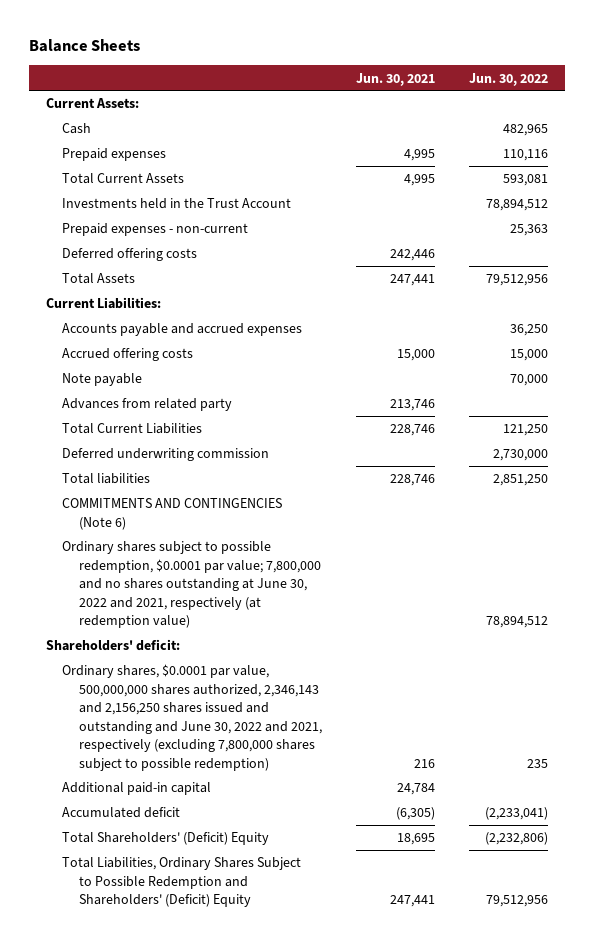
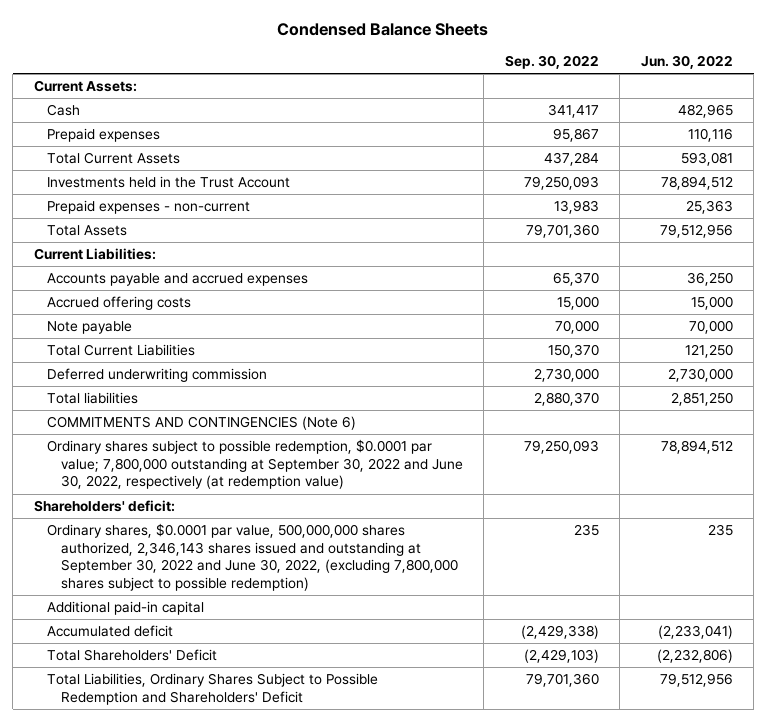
[29,39,141,53] Balance Sheets -> [277,22,489,36] Condensed Balance Sheets
[355,72,435,86] Jun. 30, 2021 -> none
none -> [504,55,599,70] Sep. 30, 2022
[62,248,198,262] Deferred offering costs -> none
[62,398,233,412] Advances from related party -> none
[62,541,321,629] Ordinary shares subject to possible redemption, $0.0001 par value; 7,800,000 and no shares outstanding at June 30, 2022 and 2021, respectively (at redemption value) -> [47,439,463,490] Ordinary shares subject to possible redemption, $0.0001 par value; 7,800,000 outstanding at September 30, 2022 and June 30, 2022, respectively (at redemption value)
[62,664,322,771] Ordinary shares, $0.0001 par value, 500,000,000 shares authorized, 2,346,143 and 2,156,250 shares issued and outstanding and June 30, 2022 and 2021, respectively (excluding 7,800,000 shares subject to possible redemption) -> [47,523,458,592] Ordinary shares, $0.0001 par value, 500,000,000 shares authorized, 2,346,143 shares issued and outstanding at September 30, 2022 and June 30, 2022, (excluding 7,800,000 shares subject to possible redemption)
[62,832,270,846] Total Shareholders' (Deficit) Equity -> [47,649,218,662] Total Shareholders' Deficit
[62,857,302,908] Total Liabilities, Ordinary Shares Subject to Possible Redemption and Shareholders' (Deficit) Equity -> [47,673,379,705] Total Liabilities, Ordinary Shares Subject to Possible Redemption and Shareholders' Deficit

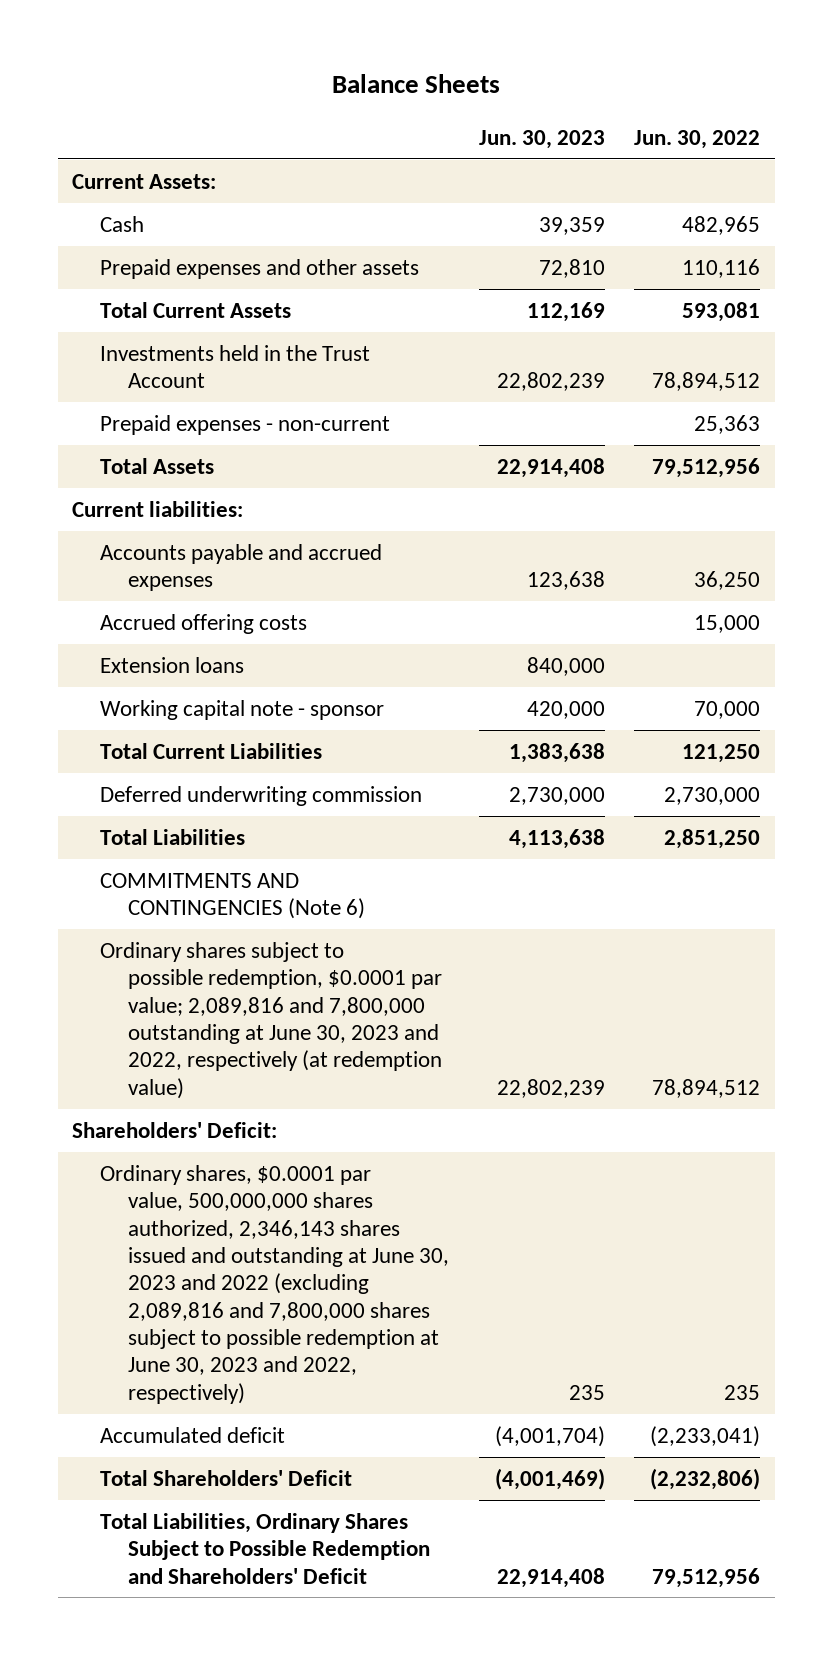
[277,22,489,36] Condensed Balance Sheets -> [332,74,501,94] Balance Sheets
[504,55,599,70] Sep. 30, 2022 -> none
none -> [478,129,605,149] Jun. 30, 2023
[47,128,161,143] Prepaid expenses -> [100,258,420,279] Prepaid expenses and other assets
[33,248,156,261] Current Liabilities: -> [72,500,244,517] Current liabilities:
[47,321,133,335] Note payable -> none
none -> [100,656,245,673] Extension loans
none -> [100,699,385,720] Working capital note - sponsor
[47,392,139,405] Total liabilities -> [100,828,246,845] Total Liabilities
[47,601,205,616] Additional paid-in capital -> none
[47,439,463,490] Ordinary shares subject to possible redemption, $0.0001 par value; 7,800,000 outstanding at September 30, 2022 and June 30, 2022, respectively (at redemption value) -> [100,941,443,1099] Ordinary shares subject to possible redemption, $0.0001 par value; 2,089,816 and 7,800,000 outstanding at June 30, 2023 and 2022, respectively (at redemption value)
[33,500,175,513] Shareholders' deficit: -> [72,1121,278,1138] Shareholders' Deficit:
[47,523,458,592] Ordinary shares, $0.0001 par value, 500,000,000 shares authorized, 2,346,143 shares issued and outstanding at September 30, 2022 and June 30, 2022, (excluding 7,800,000 shares subject to possible redemption) -> [100,1164,450,1404] Ordinary shares, $0.0001 par value, 500,000,000 shares authorized, 2,346,143 shares issued and outstanding at June 30, 2023 and 2022 (excluding 2,089,816 and 7,800,000 shares subject to possible redemption at June 30, 2023 and 2022, respectively)

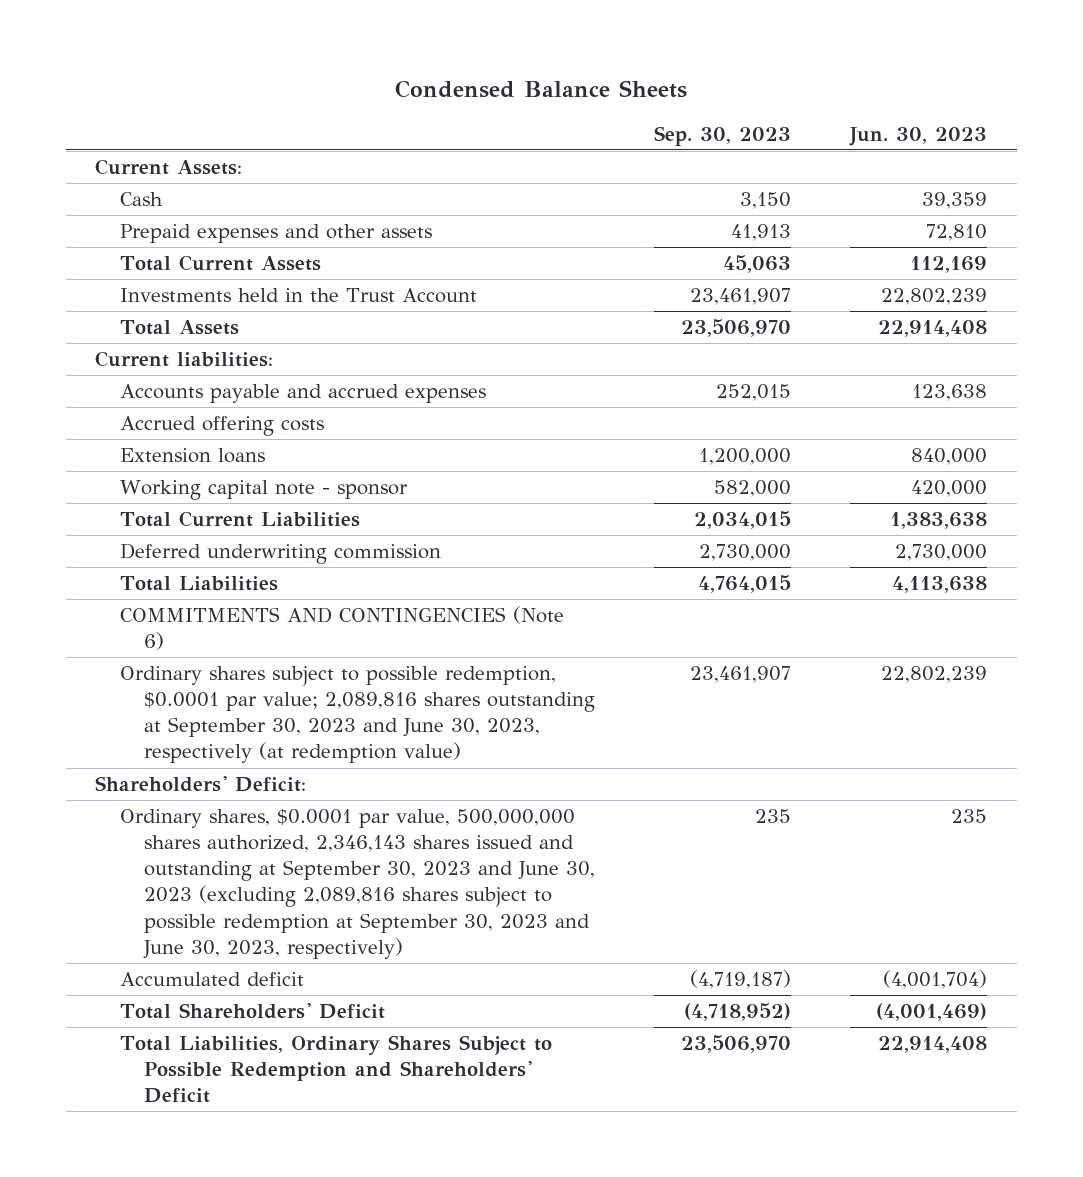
[332,74,501,94] Balance Sheets -> [395,80,688,99] Condensed Balance Sheets
[634,129,761,149] Jun. 30, 2022 -> none
none -> [654,125,792,146] Sep. 30, 2023
[100,414,391,435] Prepaid expenses - non-current -> none
[100,941,443,1099] Ordinary shares subject to possible redemption, $0.0001 par value; 2,089,816 and 7,800,000 outstanding at June 30, 2023 and 2022, respectively (at redemption value) -> [119,666,595,764] Ordinary shares subject to possible redemption, $0.0001 par value; 2,089,816 shares outstanding at September 30, 2023 and June 30, 2023, respectively (at redemption value)
[100,1164,450,1404] Ordinary shares, $0.0001 par value, 500,000,000 shares authorized, 2,346,143 shares issued and outstanding at June 30, 2023 and 2022 (excluding 2,089,816 and 7,800,000 shares subject to possible redemption at June 30, 2023 and 2022, respectively) -> [119,809,595,959] Ordinary shares, $0.0001 par value, 500,000,000 shares authorized, 2,346,143 shares issued and outstanding at September 30, 2023 and June 30, 2023 (excluding 2,089,816 shares subject to possible redemption at September 30, 2023 and June 30, 2023, respectively)

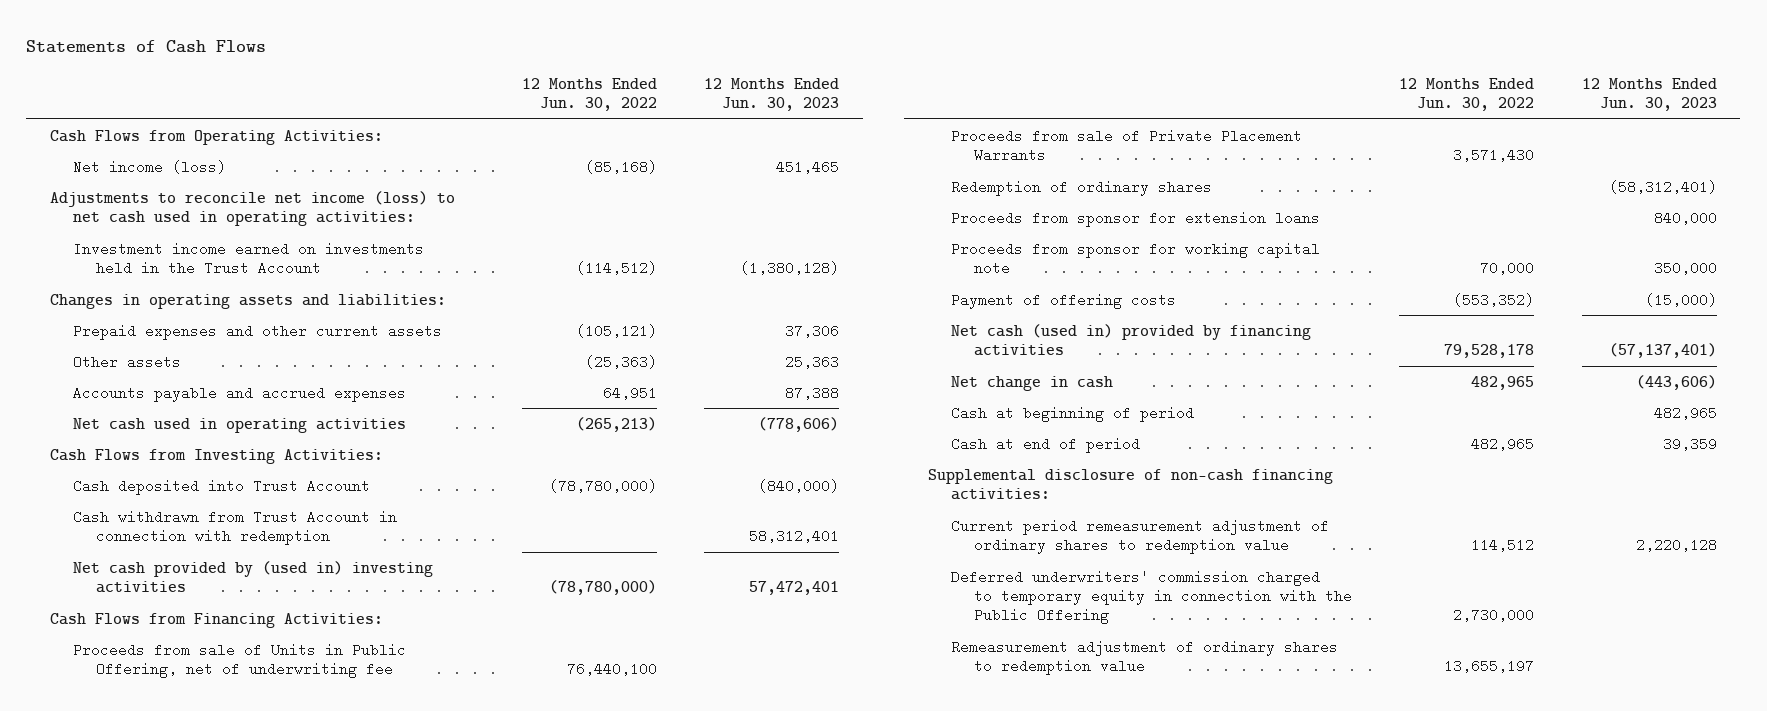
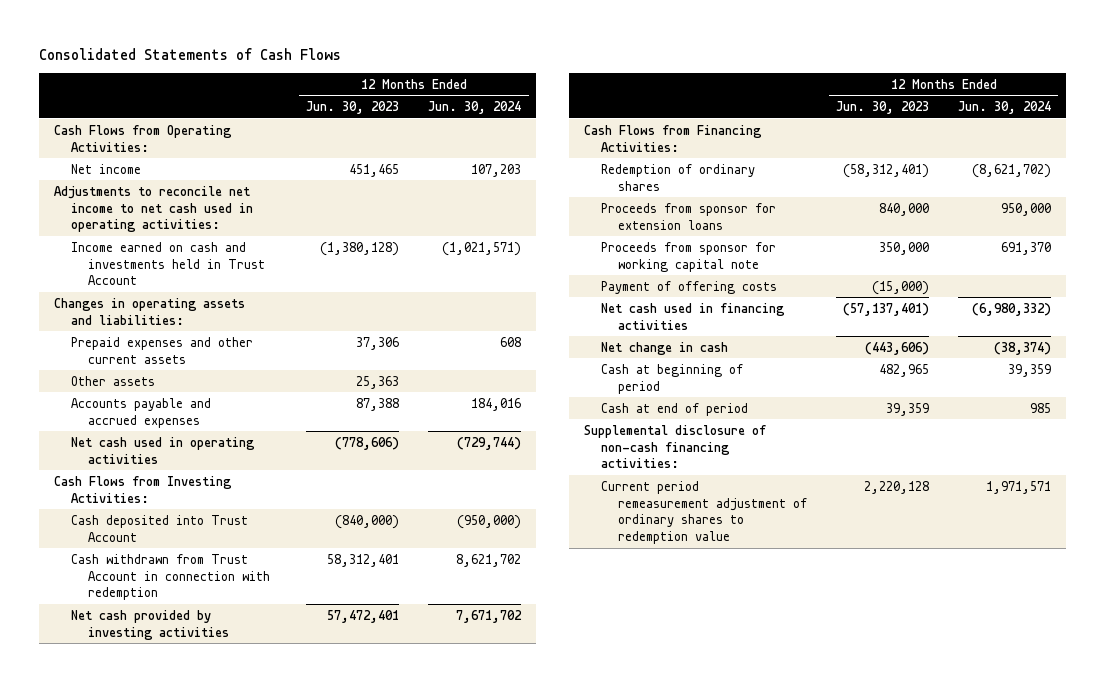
[26,39,267,53] Statements of Cash Flows -> [39,47,342,60] Consolidated Statements of Cash Flows
[521,77,657,112] 12 Months Ended Jun. 30, 2022 -> none
none -> [428,101,522,115] Jun. 30, 2024
[73,159,227,174] Net income (loss) -> [71,163,142,174] Net income
[50,190,456,226] Adjustments to reconcile net income (loss) to net cash used in operating activities: -> [53,185,254,233] Adjustments to reconcile net income to net cash used in operating activities:
[73,241,425,275] Investment income earned on investments held in the Trust Account -> [71,241,266,286] Income earned on cash and investments held in Trust Account
[73,560,434,593] Net cash provided by (used in) investing activities -> [71,609,230,640] Net cash provided by investing activities
[73,642,407,678] Proceeds from sale of Units in Public Offering, net of underwriting fee -> none
[950,128,1302,162] Proceeds from sale of Private Placement Warrants -> none
[950,323,1311,356] Net cash (used in) provided by financing activities -> [600,302,785,330] Net cash used in financing activities
[950,569,1352,625] Deferred underwriters' commission charged to temporary equity in connection with the Public Offering -> none
[950,639,1338,675] Remeasurement adjustment of ordinary shares to redemption value -> none

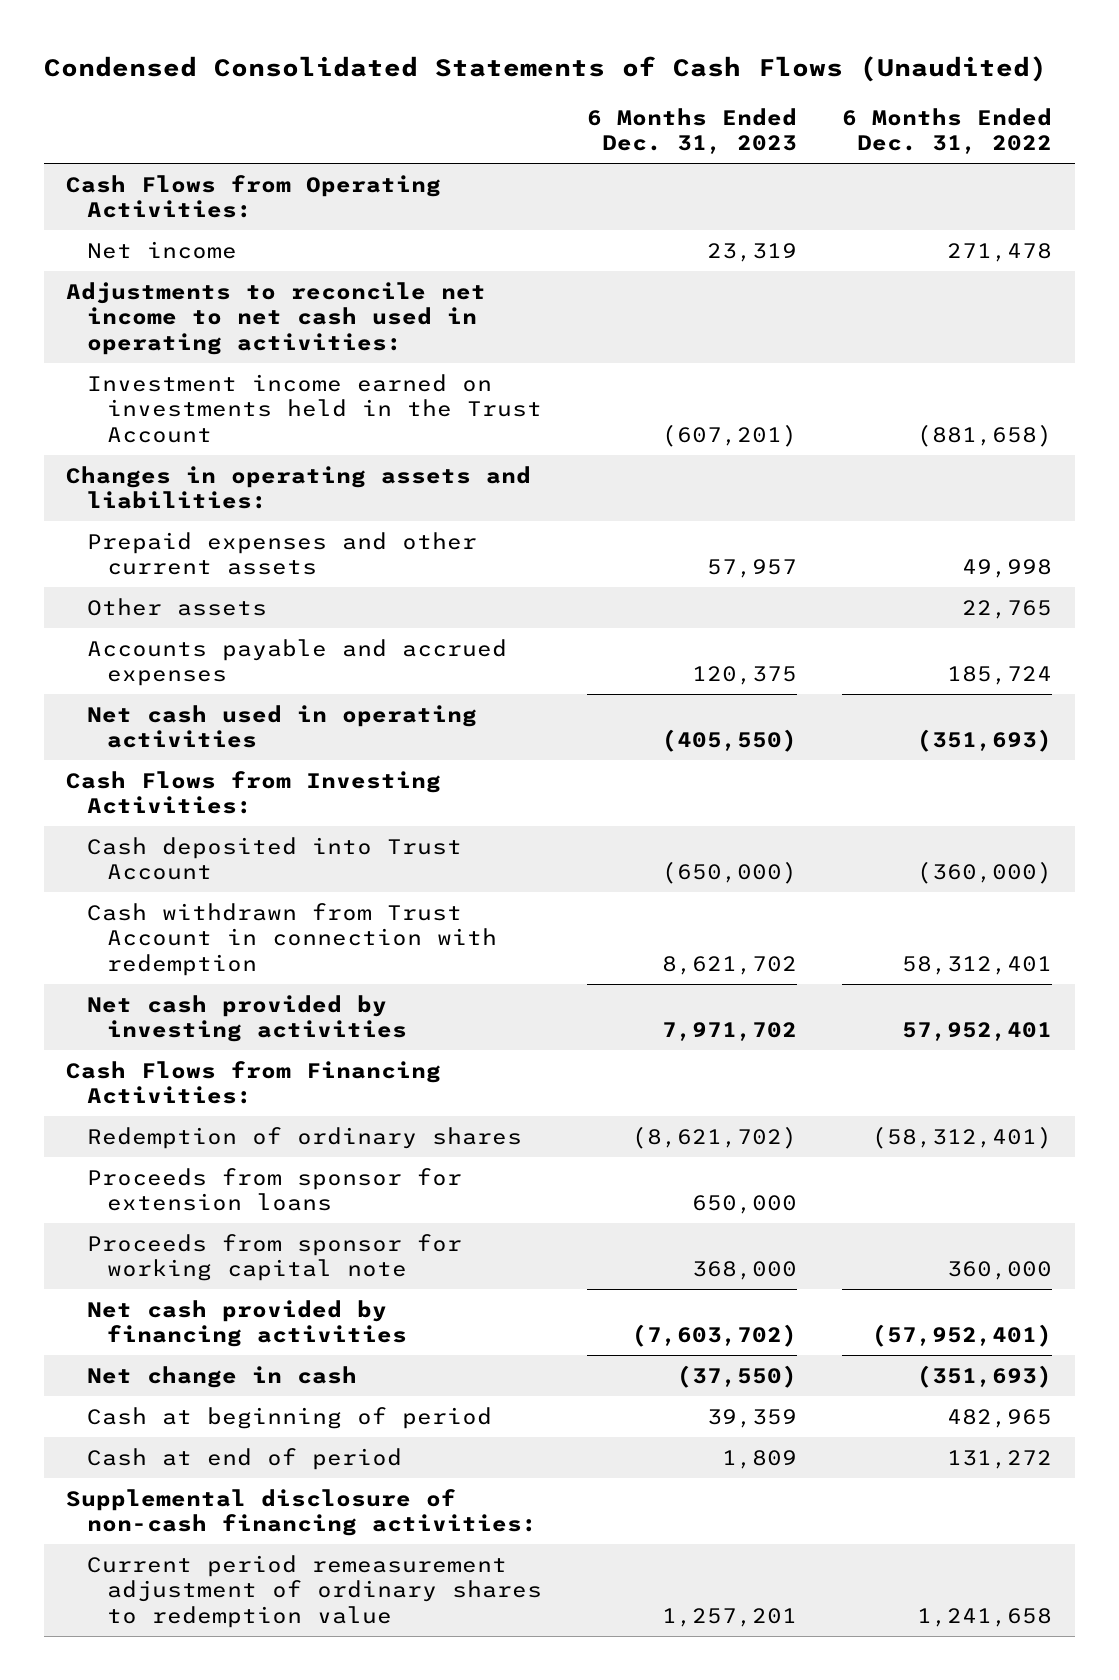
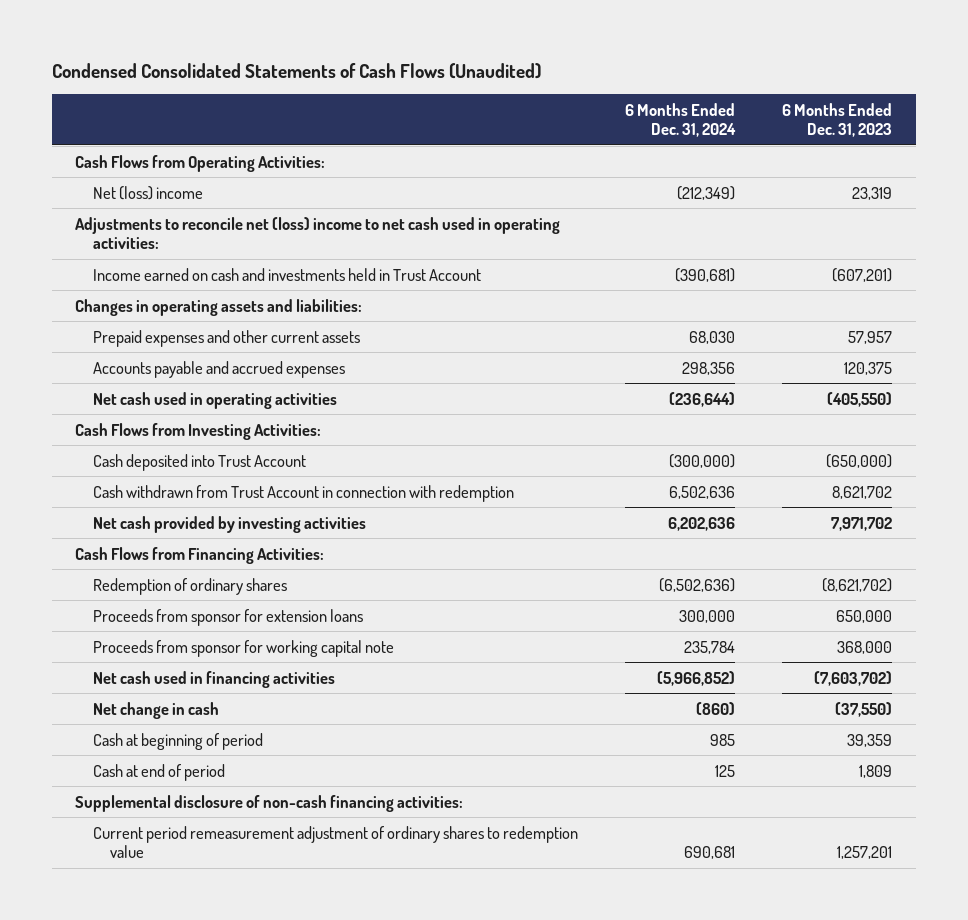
[842,107,1053,155] 6 Months Ended Dec. 31, 2022 -> none
none -> [625,102,737,138] 6 Months Ended Dec. 31, 2024
[86,240,237,259] Net income -> [92,185,203,200] Net (loss) income
[66,281,487,355] Adjustments to reconcile net income to net cash used in operating activities: -> [75,216,561,250] Adjustments to reconcile net (loss) income to net cash used in operating activities:
[86,373,543,443] Investment income earned on investments held in the Trust Account -> [92,267,481,281] Income earned on cash and investments held in Trust Account
[86,597,267,616] Other assets -> none
[86,1299,408,1348] Net cash provided by financing activities -> [92,670,335,688] Net cash used in financing activities

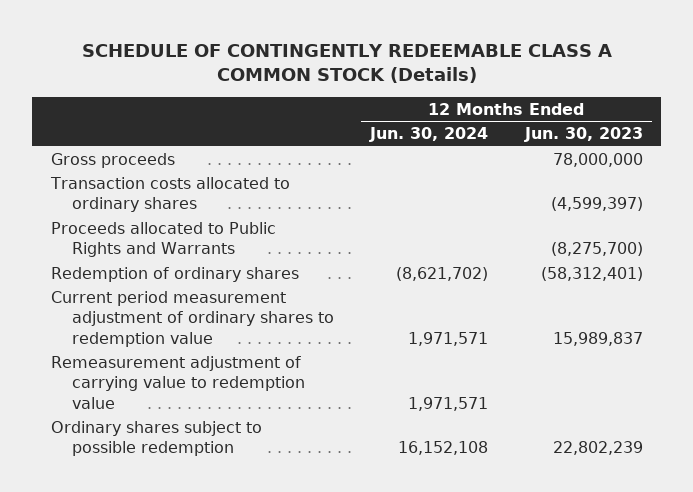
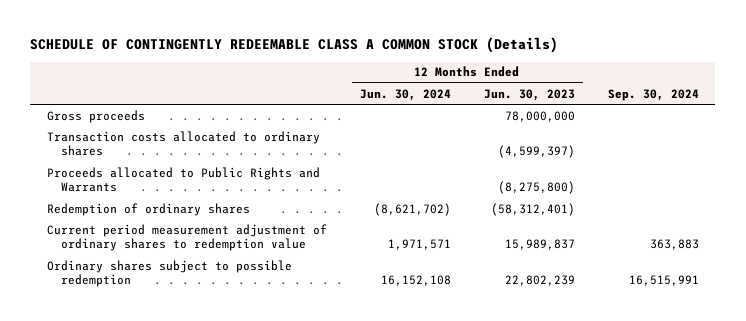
none -> [607,88,699,101] Sep. 30, 2024
[550,242,643,257] (8,275,700) -> [497,181,575,195] (8,275,800)
[50,355,305,409] Remeasurement adjustment of carrying value to redemption value -> none

